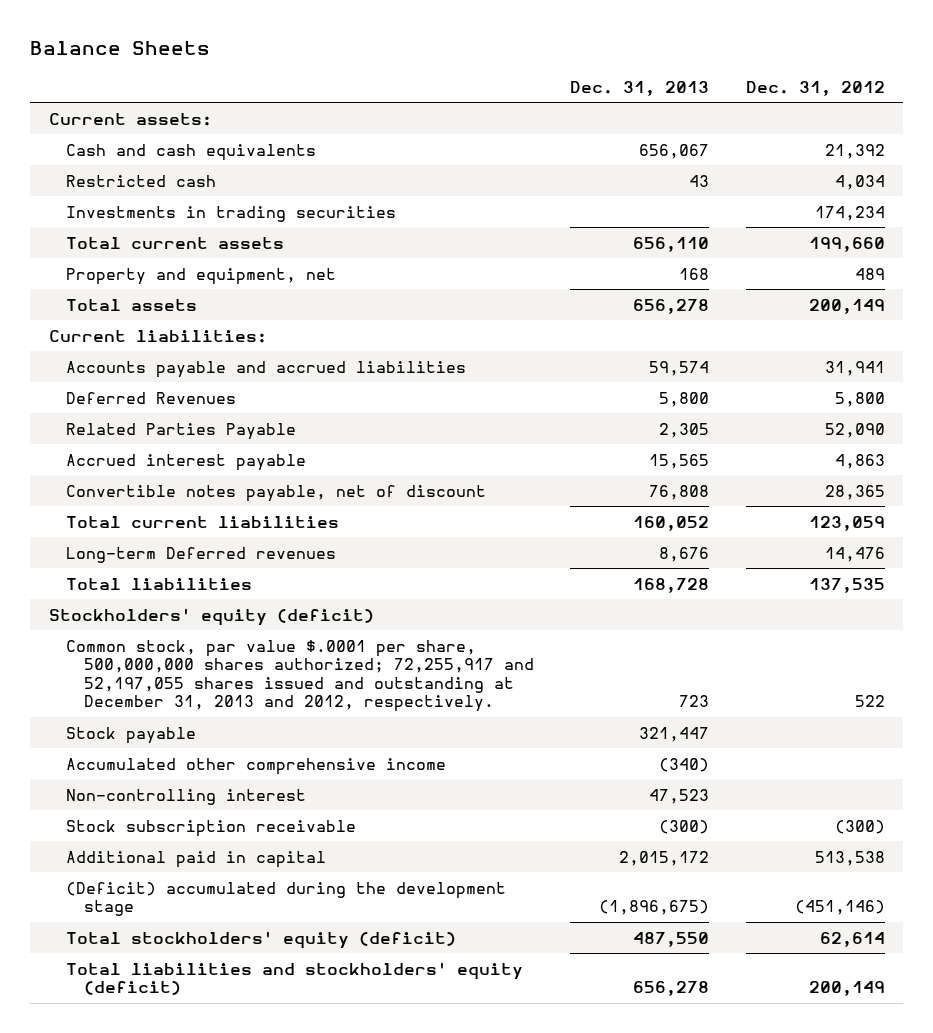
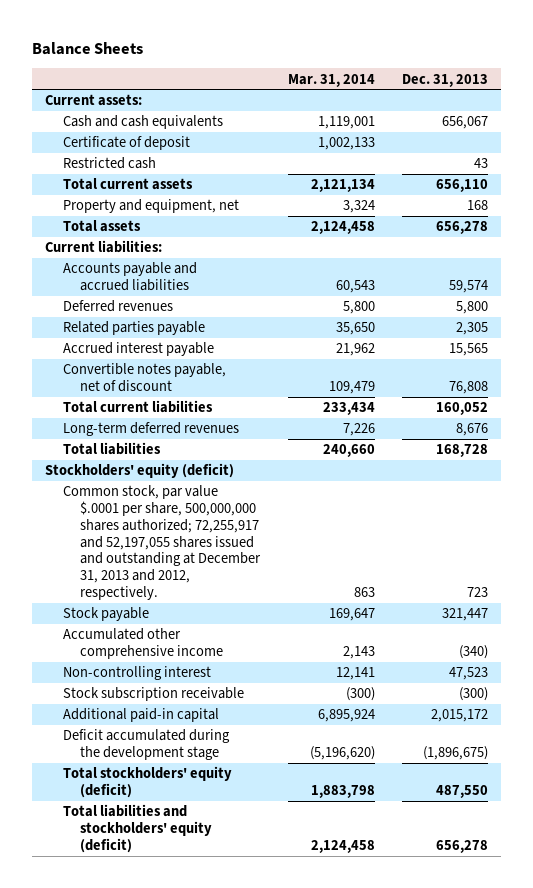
[745,80,885,96] Dec. 31, 2012 -> none
none -> [287,73,375,87] Mar. 31, 2014
none -> [62,136,190,151] Certificate of deposit
[66,205,397,222] Investments in trading securities -> none
[66,391,237,404] Deferred Revenues -> [62,300,173,313] Deferred revenues
[66,422,297,440] Related Parties Payable -> [62,321,205,336] Related parties payable
[66,546,337,563] Long-term Deferred revenues -> [62,422,239,437] Long-term deferred revenues
[66,850,327,868] Additional paid in capital -> [62,708,219,723] Additional paid-in capital
[66,881,507,917] (Deficit) accumulated during the development stage -> [62,729,230,761] Deficit accumulated during the development stage

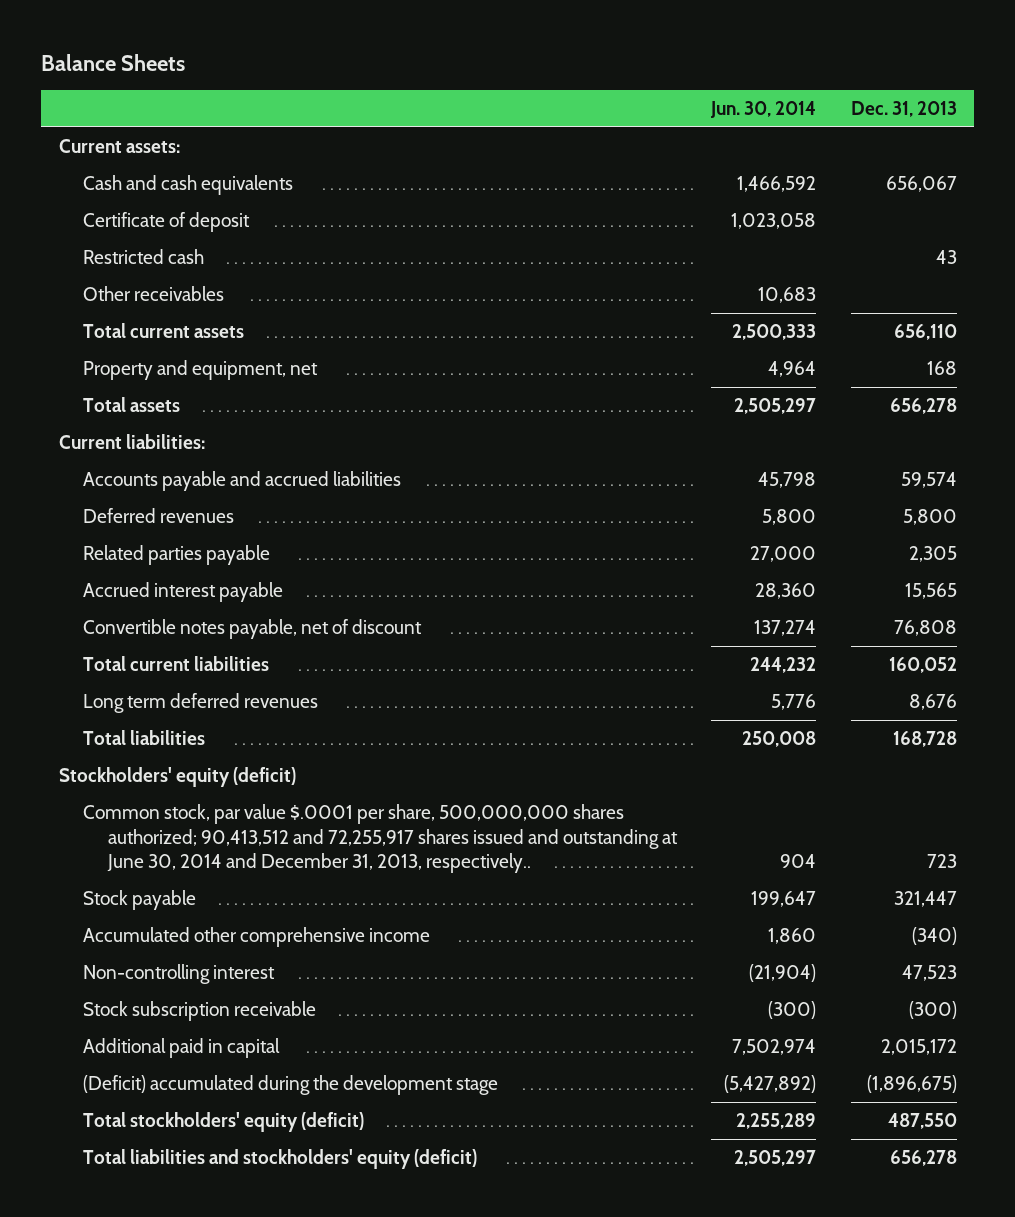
[287,73,375,87] Mar. 31, 2014 -> none
none -> [710,100,817,118] Jun. 30, 2014
none -> [83,286,225,302] Other receivables
[62,422,239,437] Long-term deferred revenues -> [83,693,319,714] Long term deferred revenues
[62,485,262,600] Common stock, par value $.0001 per share, 500,000,000 shares authorized; 72,255,917 and 52,197,055 shares issued and outstanding at December 31, 2013 and 2012, respectively. -> [83,804,678,873] Common stock, par value $.0001 per share, 500,000,000 shares authorized; 90,413,512 and 72,255,917 shares issued and outstanding at June 30, 2014 and December 31, 2013, respectively..
[62,708,219,723] Additional paid-in capital -> [83,1038,281,1059] Additional paid in capital
[62,729,230,761] Deficit accumulated during the development stage -> [83,1075,499,1096] (Deficit) accumulated during the development stage

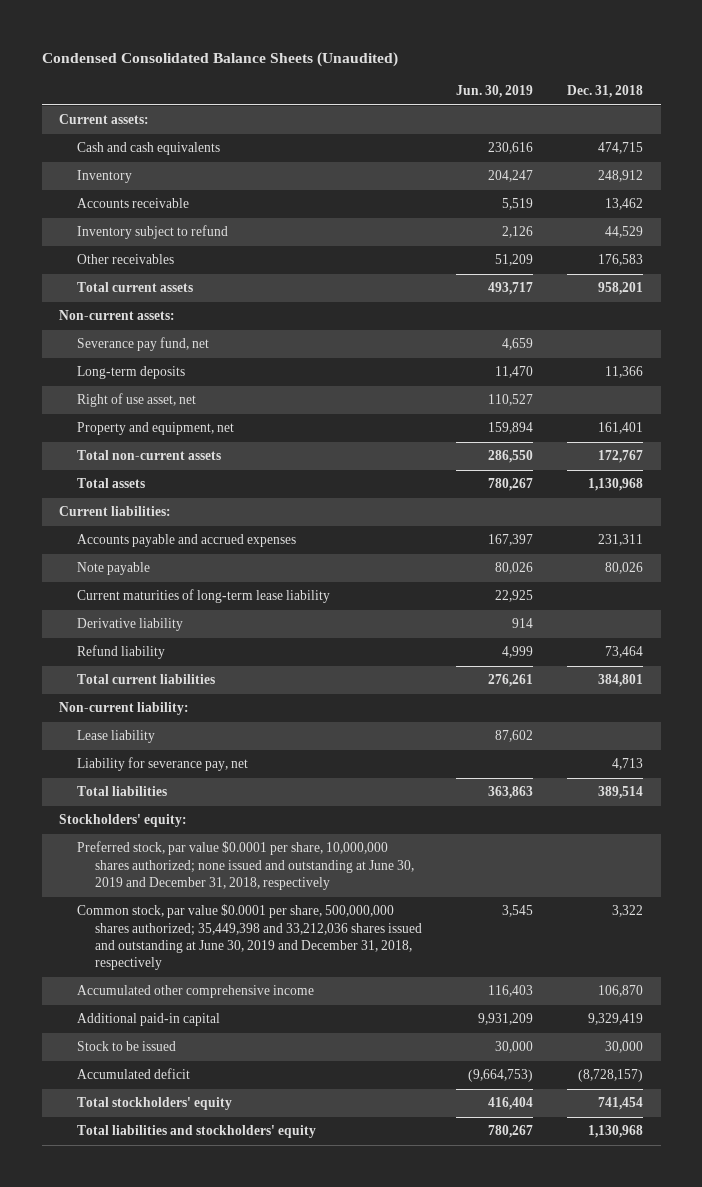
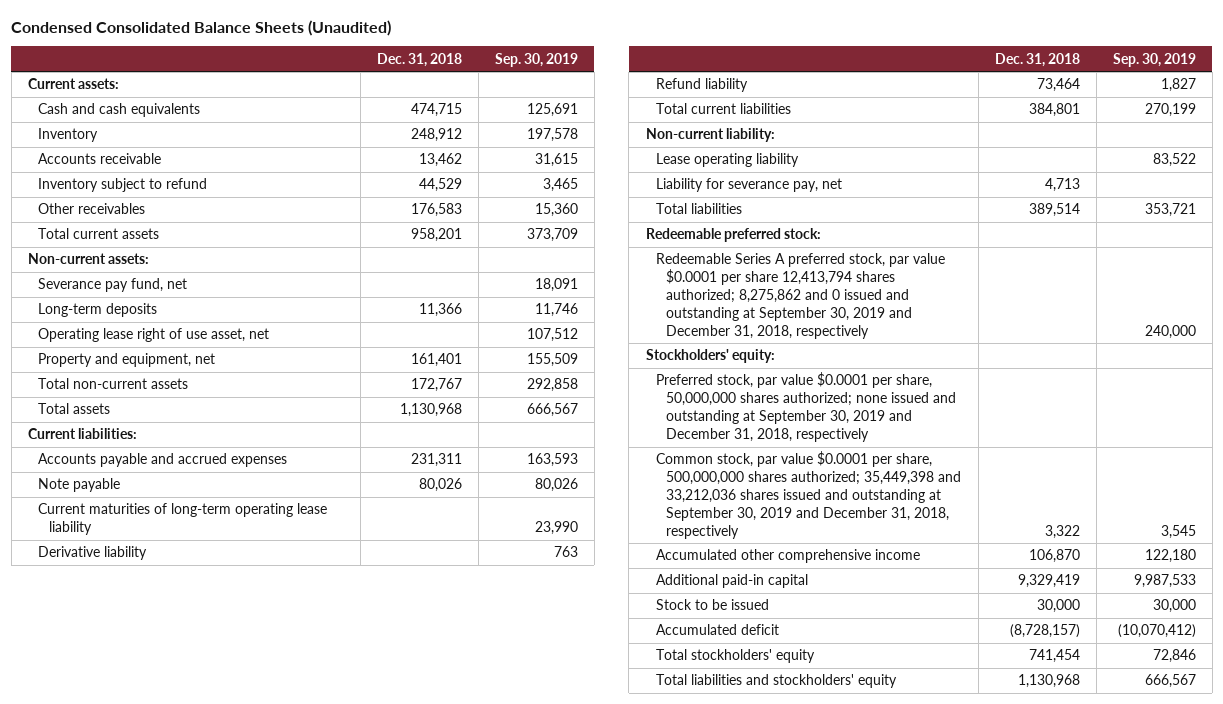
[456,85,534,99] Jun. 30, 2019 -> none
none -> [494,52,578,67] Sep. 30, 2019
[77,393,197,408] Right of use asset, net -> [38,328,270,343] Operating lease right of use asset, net
[77,589,331,604] Current maturities of long-term lease liability -> [38,503,328,536] Current maturities of long-term operating lease liability
[77,730,156,744] Lease liability -> [656,153,800,168] Lease operating liability
none -> [645,228,821,243] Redeemable preferred stock:
none -> [656,253,946,340] Redeemable Series A preferred stock, par value $0.0001 per share 12,413,794 shares authorized; 8,275,862 and 0 issued and outstanding at September 30, 2019 and December 31, 2018, respectively
[77,841,415,891] Preferred stock, par value $0.0001 per share, 10,000,000 shares authorized; none issued and outstanding at June 30, 2019 and December 31, 2018, respectively -> [656,372,957,443] Preferred stock, par value $0.0001 per share, 50,000,000 shares authorized; none issued and outstanding at September 30, 2019 and December 31, 2018, respectively
[77,904,423,971] Common stock, par value $0.0001 per share, 500,000,000 shares authorized; 35,449,398 and 33,212,036 shares issued and outstanding at June 30, 2019 and December 31, 2018, respectively -> [656,451,962,540] Common stock, par value $0.0001 per share, 500,000,000 shares authorized; 35,449,398 and 33,212,036 shares issued and outstanding at September 30, 2019 and December 31, 2018, respectively

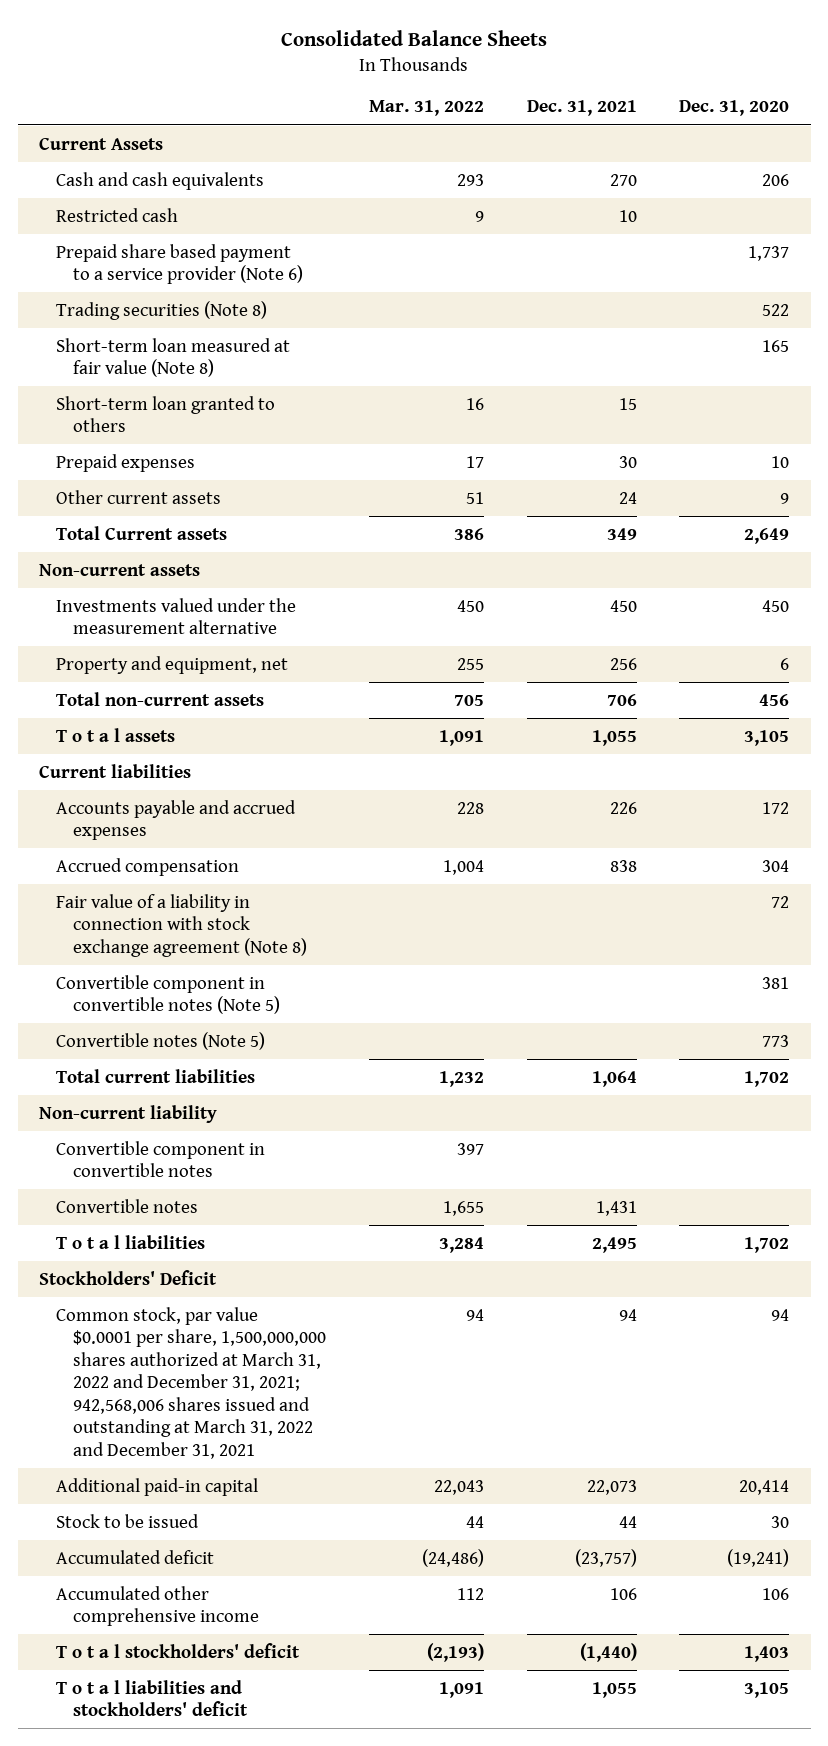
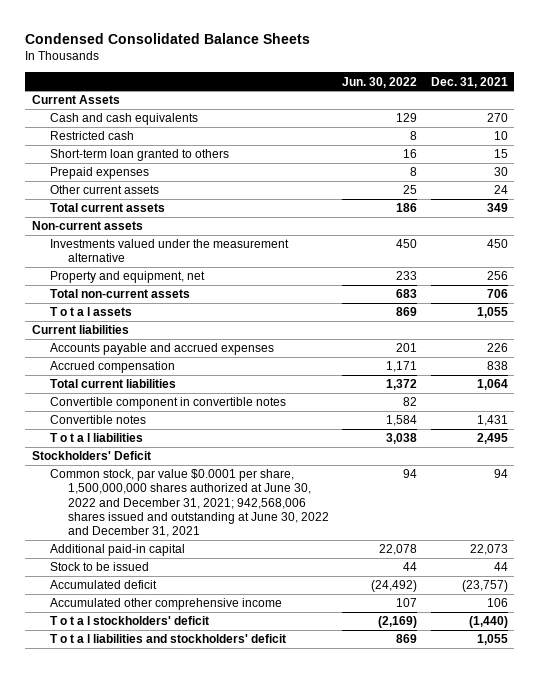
[281,29,548,46] Consolidated Balance Sheets -> [25,32,311,44] Condensed Consolidated Balance Sheets
[368,100,484,117] Mar. 31, 2022 -> none
[679,100,790,117] Dec. 31, 2020 -> none
none -> [342,76,418,88] Jun. 30, 2022
[56,243,304,285] Prepaid share based payment to a service provider (Note 6) -> none
[56,300,268,320] Trading securities (Note 8) -> none
[56,337,291,378] Short-term loan measured at fair value (Note 8) -> none
[56,525,228,540] Total Current assets -> [50,203,166,213] Total current assets
[56,893,308,957] Fair value of a liability in connection with stock exchange agreement (Note 8) -> none
[56,974,281,1015] Convertible component in convertible notes (Note 5) -> none
[56,1031,266,1050] Convertible notes (Note 5) -> none
[38,1104,217,1123] Non-current liability -> none
[56,1306,327,1459] Common stock, par value $0.0001 per share, 1,500,000,000 shares authorized at March 31, 2022 and December 31, 2021; 942,568,006 shares issued and outstanding at March 31, 2022 and December 31, 2021 -> [50,469,330,537] Common stock, par value $0.0001 per share, 1,500,000,000 shares authorized at June 30, 2022 and December 31, 2021; 942,568,006 shares issued and outstanding at June 30, 2022 and December 31, 2021

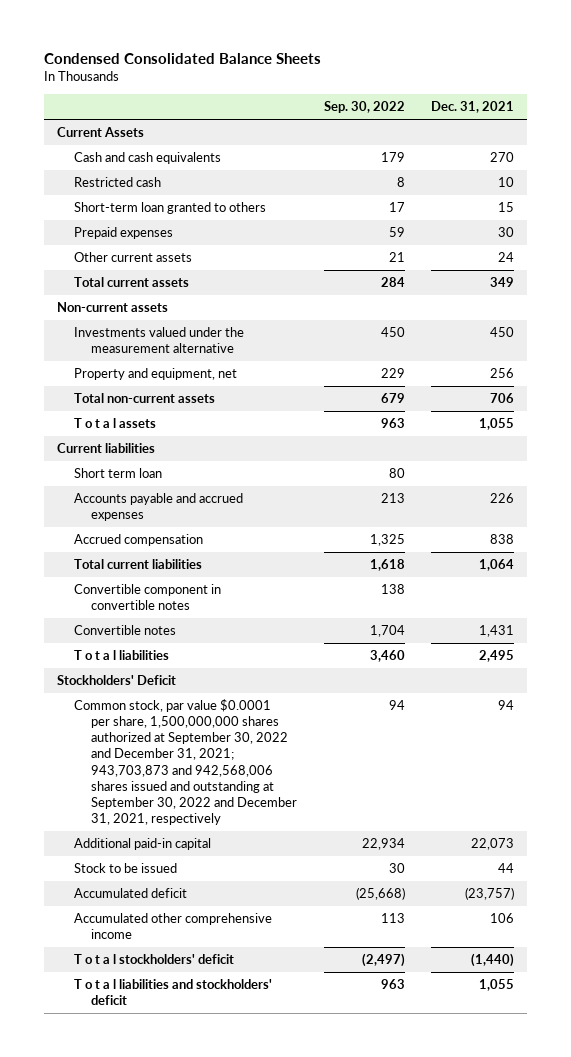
[342,76,418,88] Jun. 30, 2022 -> none
none -> [323,100,405,113] Sep. 30, 2022
none -> [74,468,163,479] Short term loan
[50,469,330,537] Common stock, par value $0.0001 per share, 1,500,000,000 shares authorized at June 30, 2022 and December 31, 2021; 942,568,006 shares issued and outstanding at June 30, 2022 and December 31, 2021 -> [74,699,297,825] Common stock, par value $0.0001 per share, 1,500,000,000 shares authorized at September 30, 2022 and December 31, 2021; 943,703,873 and 942,568,006 shares issued and outstanding at September 30, 2022 and December 31, 2021, respectively

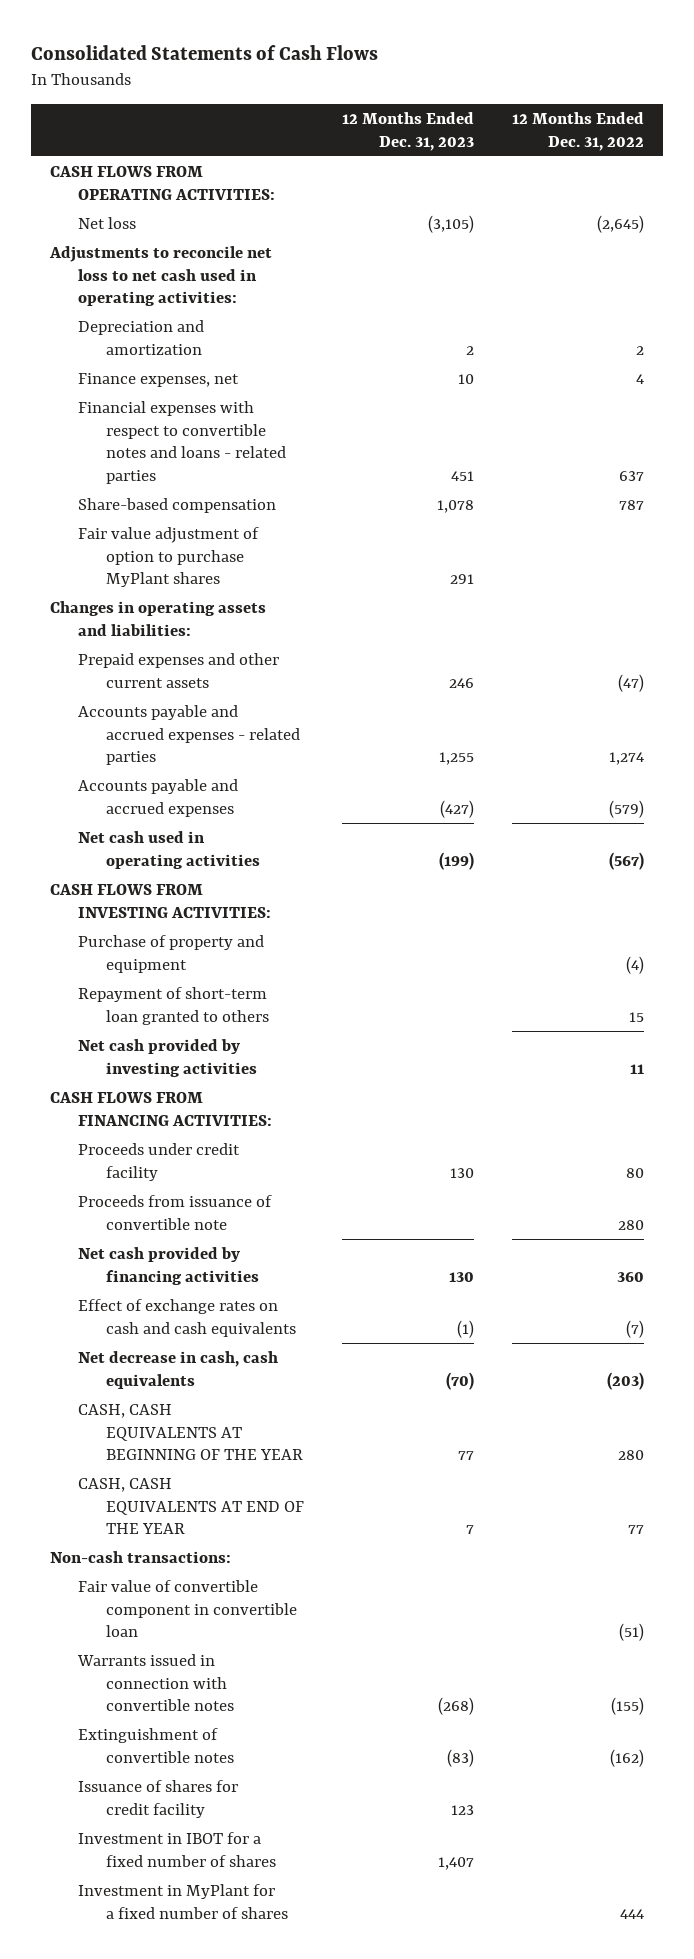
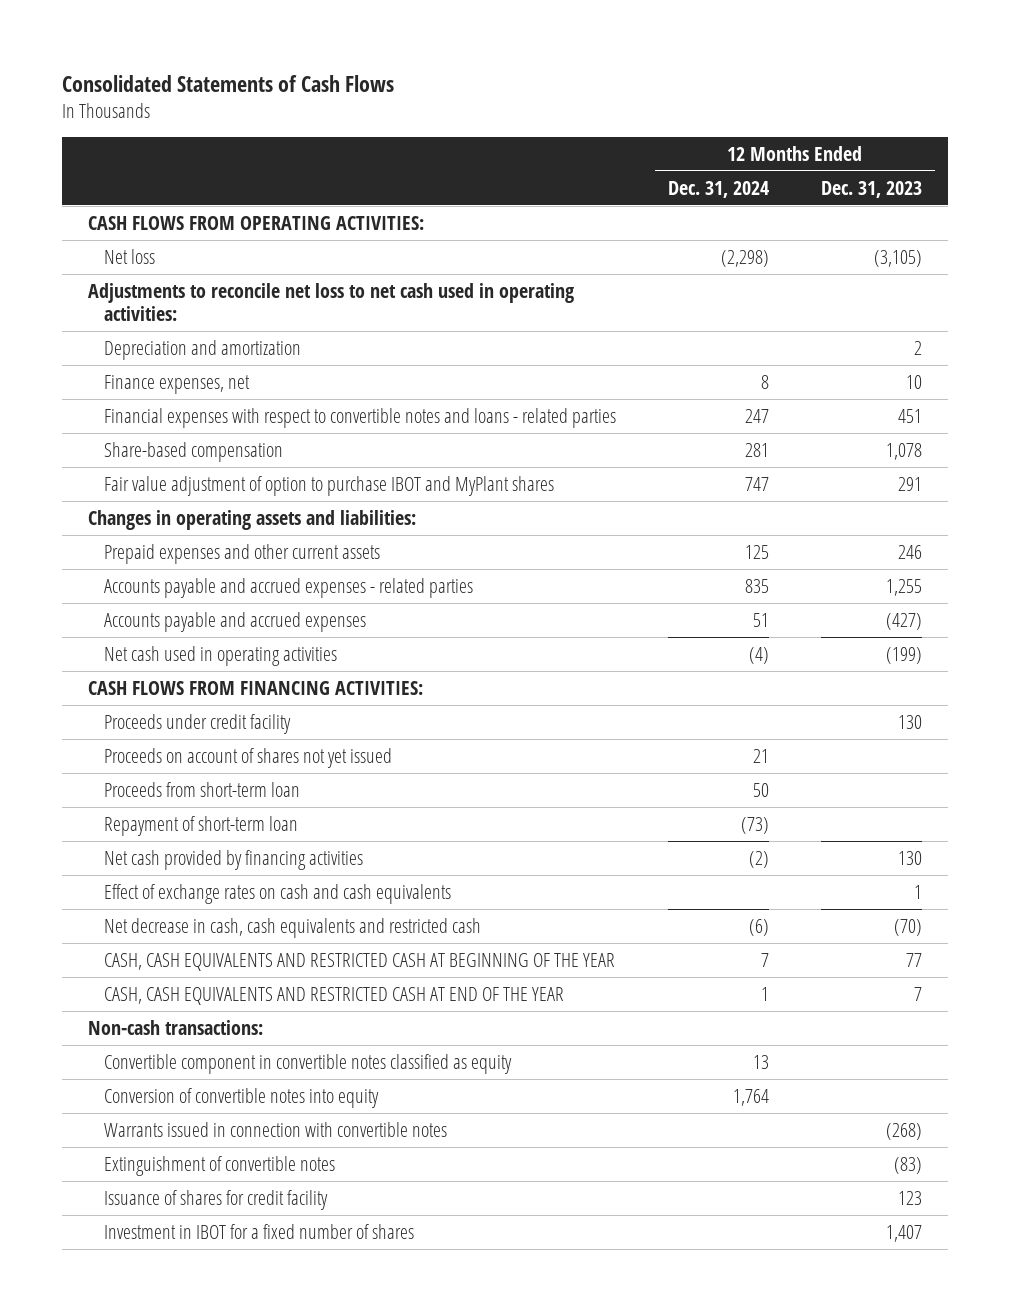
[511,111,644,151] 12 Months Ended Dec. 31, 2022 -> none
none -> [668,180,770,198] Dec. 31, 2024
[78,526,260,588] Fair value adjustment of option to purchase MyPlant shares -> [104,475,555,496] Fair value adjustment of option to purchase IBOT and MyPlant shares
[50,883,272,918] CASH FLOWS FROM INVESTING ACTIVITIES: -> none
[78,934,265,973] Purchase of property and equipment -> none
[78,986,270,1025] Repayment of short-term loan granted to others -> none
[78,1038,258,1077] Net cash provided by investing activities -> none
[78,1194,273,1230] Proceeds from issuance of convertible note -> none
none -> [104,747,393,768] Proceeds on account of shares not yet issued
none -> [104,781,301,797] Proceeds from short-term loan
none -> [104,815,299,836] Repayment of short-term loan
[457,1319,475,1338] (1) -> [914,884,923,899] 1
[78,1350,279,1389] Net decrease in cash, cash equivalents -> [104,917,482,938] Net decrease in cash, cash equivalents and restricted cash
[78,1403,304,1461] CASH, CASH EQUIVALENTS AT BEGINNING OF THE YEAR -> [104,952,616,971] CASH, CASH EQUIVALENTS AND RESTRICTED CASH AT BEGINNING OF THE YEAR
[78,1477,305,1535] CASH, CASH EQUIVALENTS AT END OF THE YEAR -> [104,986,565,1005] CASH, CASH EQUIVALENTS AND RESTRICTED CASH AT END OF THE YEAR
[78,1579,298,1638] Fair value of convertible component in convertible loan -> [104,1053,513,1074] Convertible component in convertible notes classified as equity
none -> [104,1087,380,1108] Conversion of convertible notes into equity
[78,1883,289,1919] Investment in MyPlant for a fixed number of shares -> none

